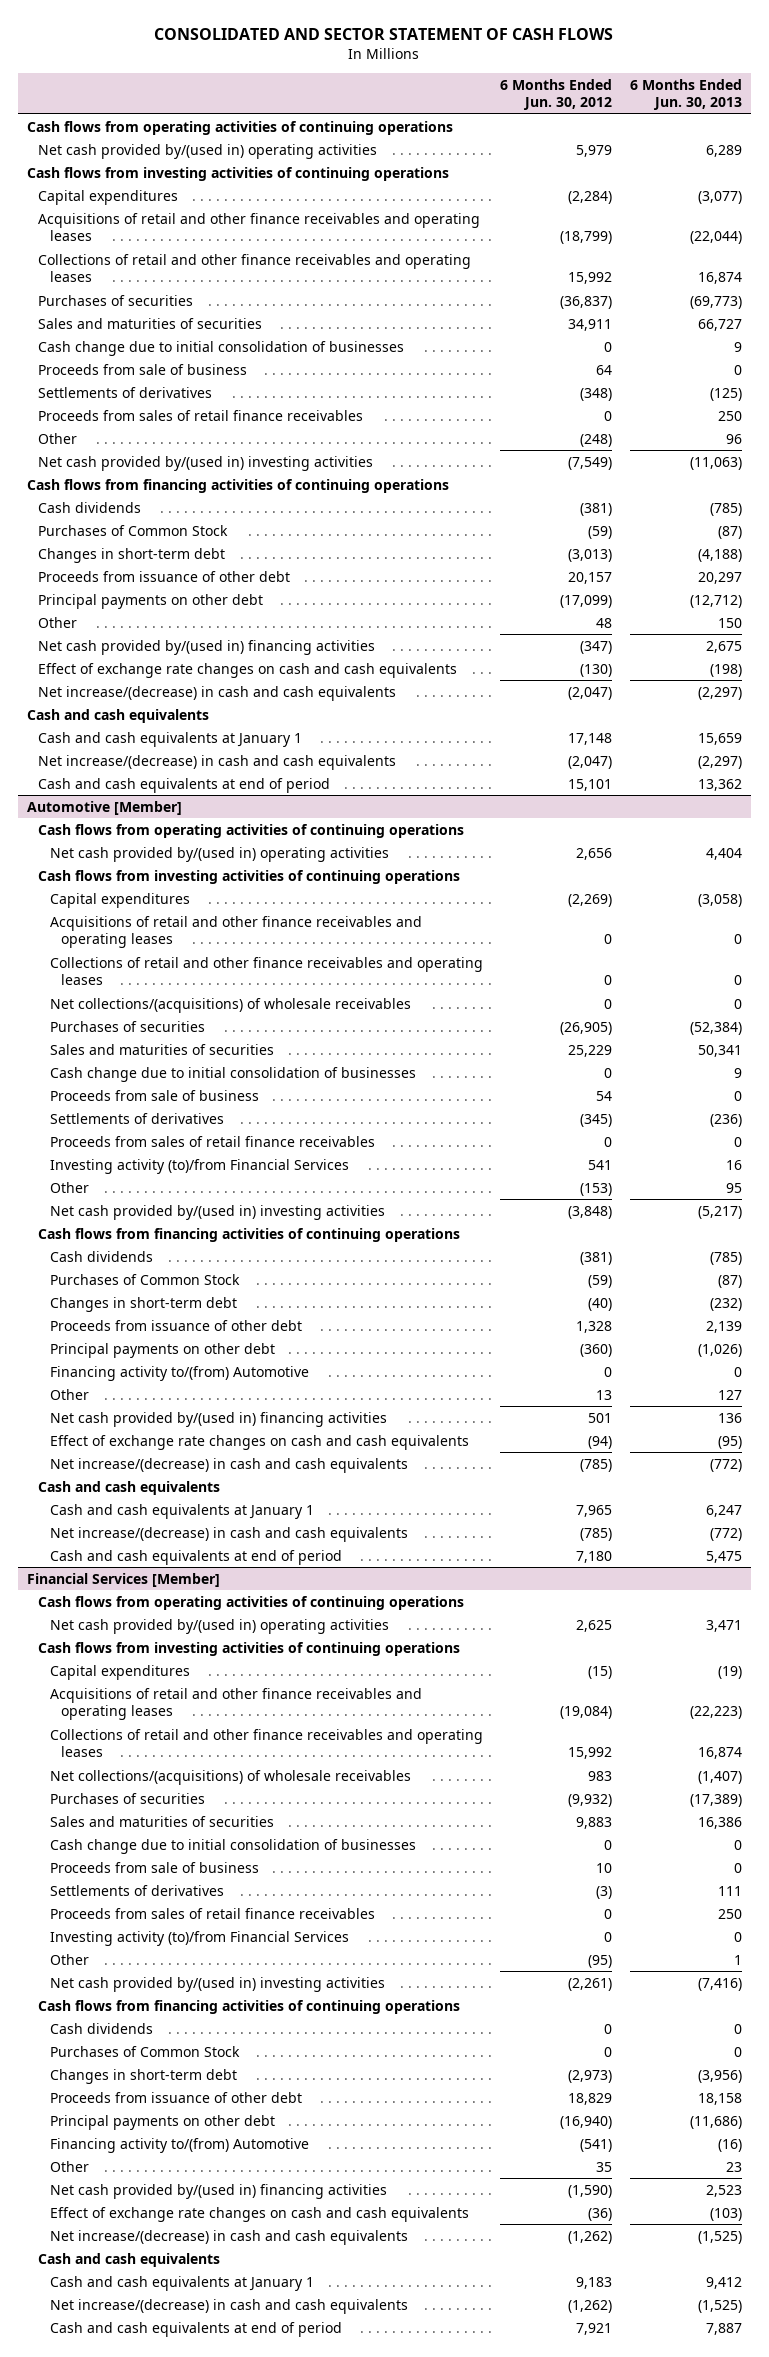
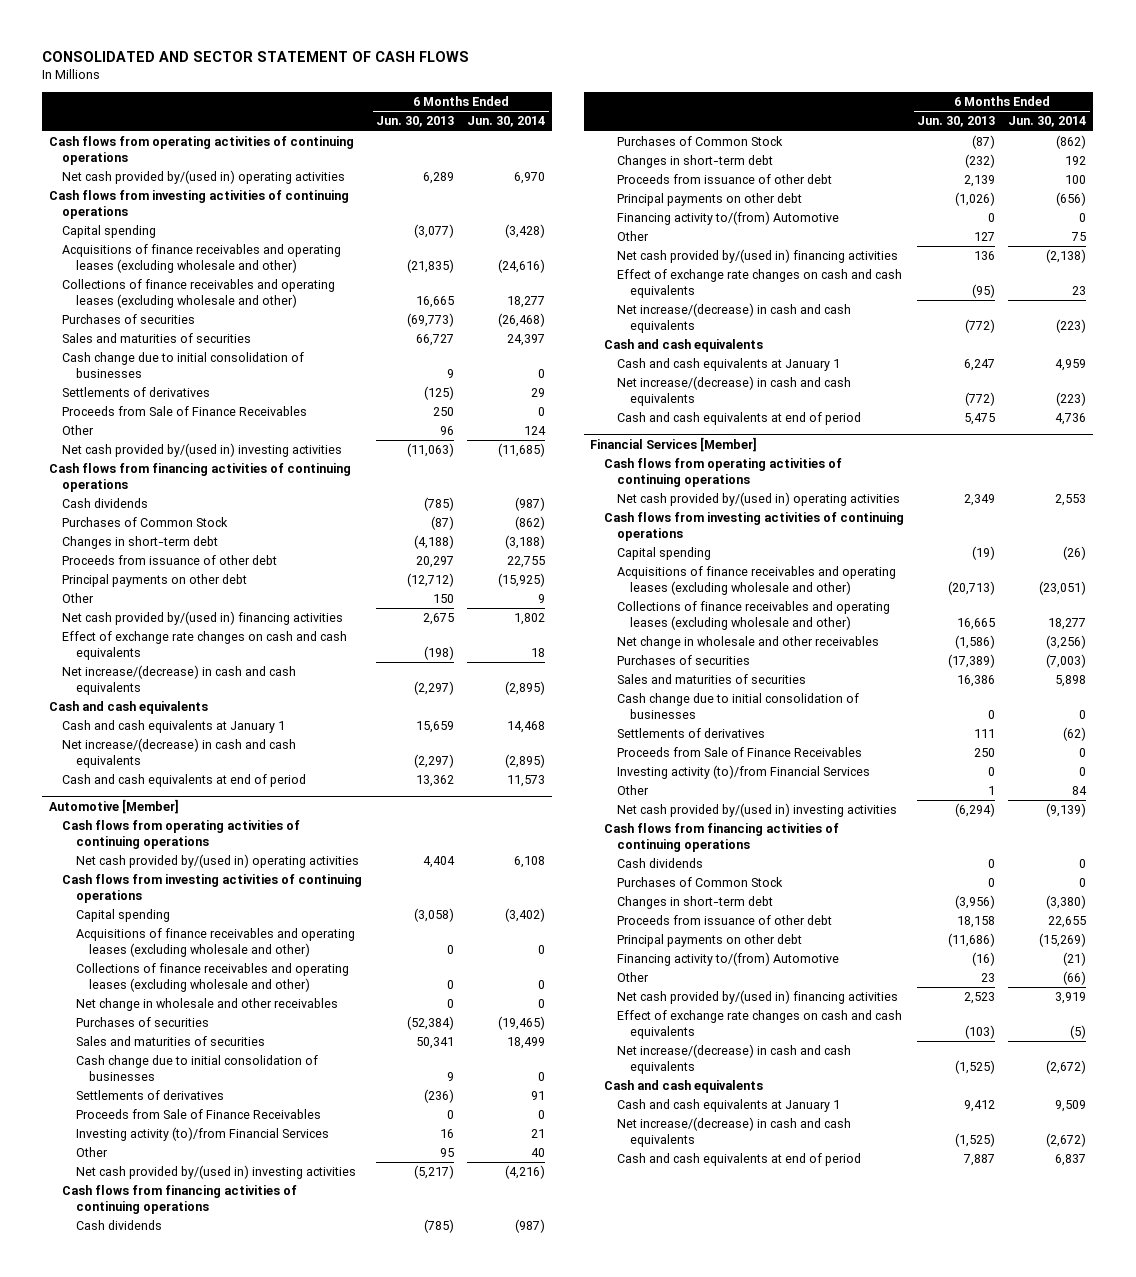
[500,78,613,111] 6 Months Ended Jun. 30, 2012 -> none
none -> [467,116,546,128] Jun. 30, 2014
[38,189,179,205] Capital expenditures -> [62,225,157,239] Capital spending
[38,212,481,242] Acquisitions of retail and other finance receivables and operating leases -> [62,244,342,273] Acquisitions of finance receivables and operating leases (excluding wholesale and other)
[689,231,742,245] (22,044) -> [406,258,454,273] (21,835)
[38,253,472,283] Collections of retail and other finance receivables and operating leases -> [62,279,336,308] Collections of finance receivables and operating leases (excluding wholesale and other)
[697,272,742,285] 16,874 -> [415,295,454,308] 16,665
[38,363,248,375] Proceeds from sale of business -> none
[38,409,364,421] Proceeds from sales of retail finance receivables -> [62,406,308,417] Proceeds from Sale of Finance Receivables
[49,892,190,908] Capital expenditures -> [75,909,170,923] Capital spending
[49,915,422,949] Acquisitions of retail and other finance receivables and operating leases -> [75,928,355,957] Acquisitions of finance receivables and operating leases (excluding wholesale and other)
[49,956,483,986] Collections of retail and other finance receivables and operating leases -> [75,963,349,992] Collections of finance receivables and operating leases (excluding wholesale and other)
[49,997,411,1013] Net collections/(acquisitions) of wholesale receivables -> [75,998,338,1012] Net change in wholesale and other receivables
[49,1089,259,1101] Proceeds from sale of business -> none
[49,1135,375,1147] Proceeds from sales of retail finance receivables -> [75,1109,321,1120] Proceeds from Sale of Finance Receivables
[705,1619,742,1632] 3,471 -> [963,494,995,507] 2,349
[49,1664,190,1680] Capital expenditures -> [616,547,711,561] Capital spending
[49,1687,422,1721] Acquisitions of retail and other finance receivables and operating leases -> [616,566,896,595] Acquisitions of finance receivables and operating leases (excluding wholesale and other)
[689,1706,742,1720] (22,223) -> [947,580,995,595] (20,713)
[49,1728,483,1758] Collections of retail and other finance receivables and operating leases -> [616,601,890,630] Collections of finance receivables and operating leases (excluding wholesale and other)
[697,1747,742,1760] 16,874 -> [956,617,995,630] 16,665
[49,1769,411,1785] Net collections/(acquisitions) of wholesale receivables -> [616,636,879,650] Net change in wholesale and other receivables
[697,1770,742,1784] (1,407) -> [954,635,995,650] (1,586)
[49,1861,259,1873] Proceeds from sale of business -> none
[49,1907,375,1919] Proceeds from sales of retail finance receivables -> [616,747,862,758] Proceeds from Sale of Finance Receivables
[697,1977,742,1991] (7,416) -> [954,803,995,818] (6,294)

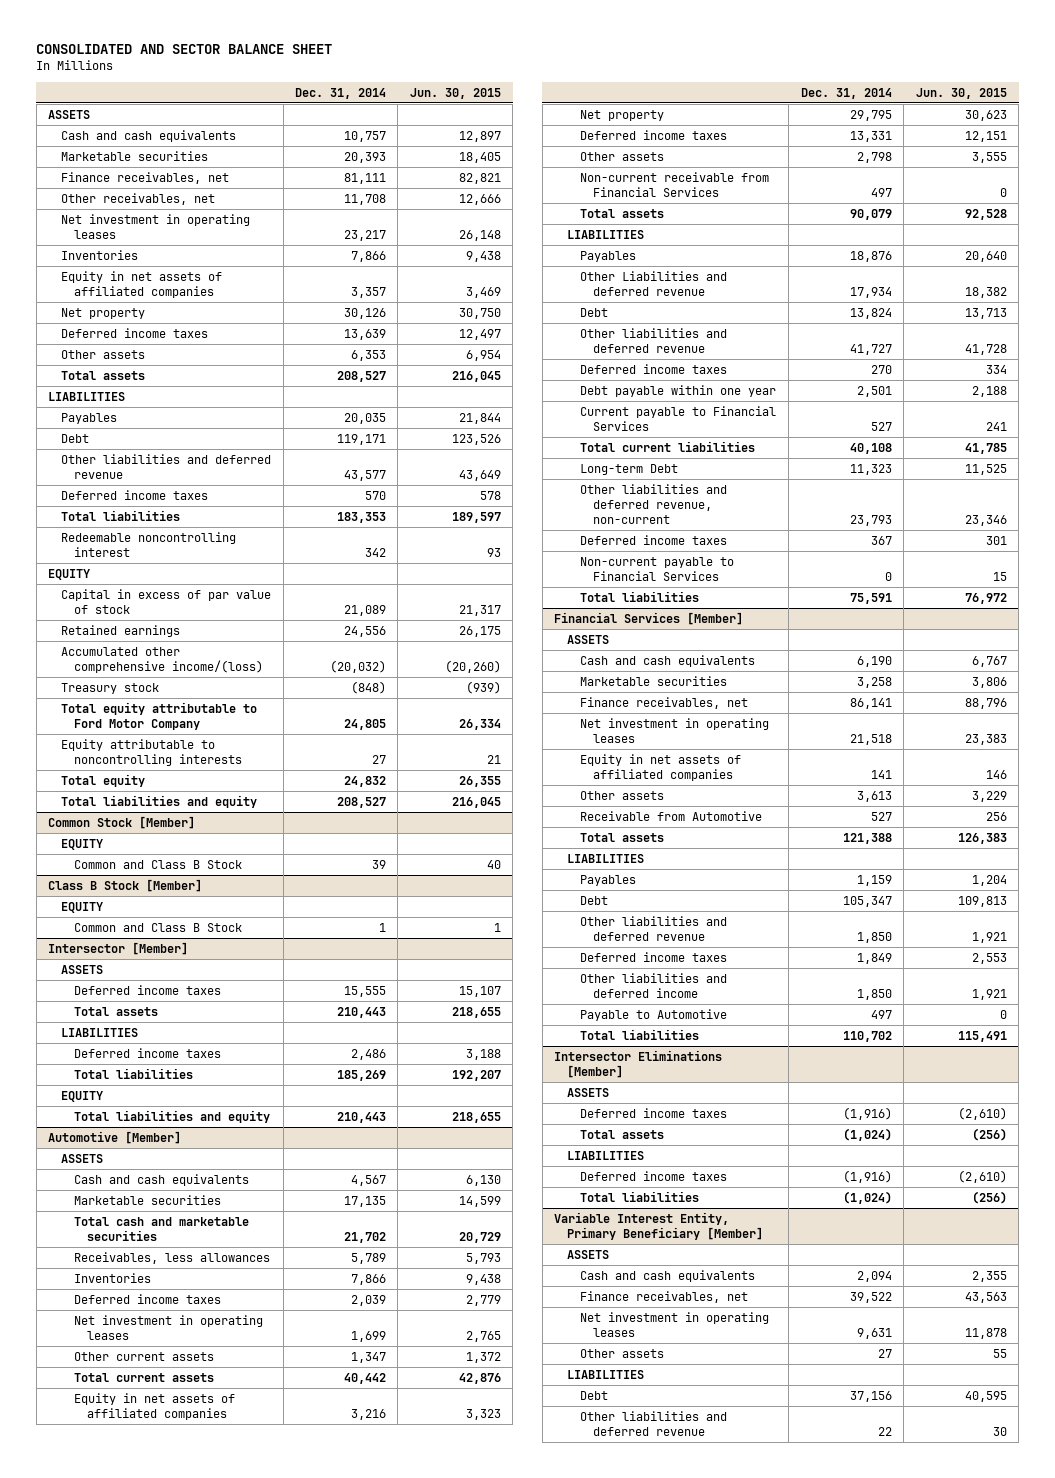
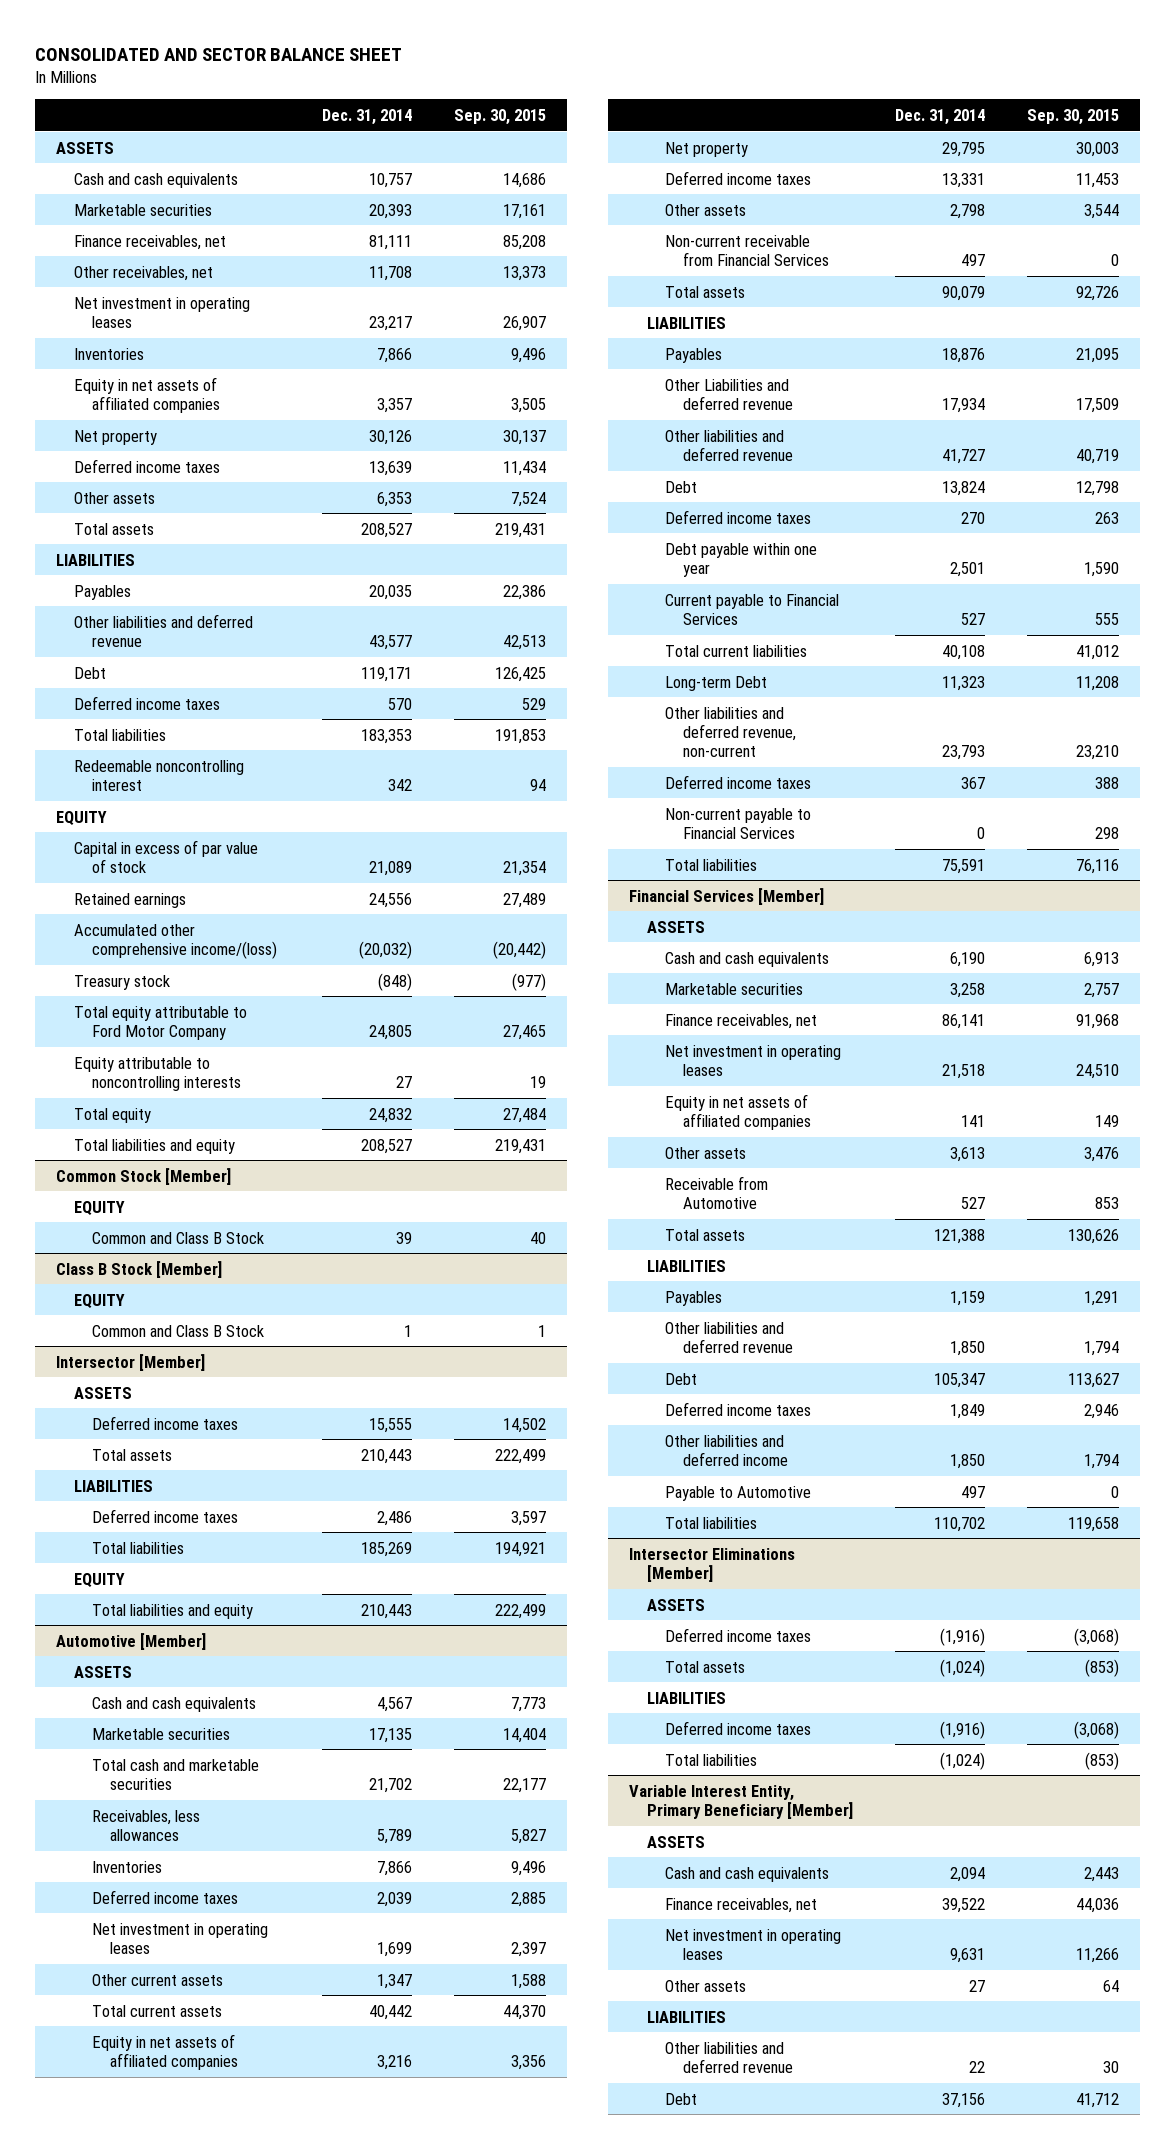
[409,87,501,99] Jun. 30, 2015 -> none
none -> [453,108,546,125] Sep. 30, 2015
[61,433,90,443] Debt -> [74,666,107,679] Debt
[580,307,609,317] Debt -> [665,480,698,493] Debt
[580,895,609,905] Debt -> [665,1372,698,1385] Debt
[580,1390,609,1400] Debt -> [665,2092,698,2105] Debt

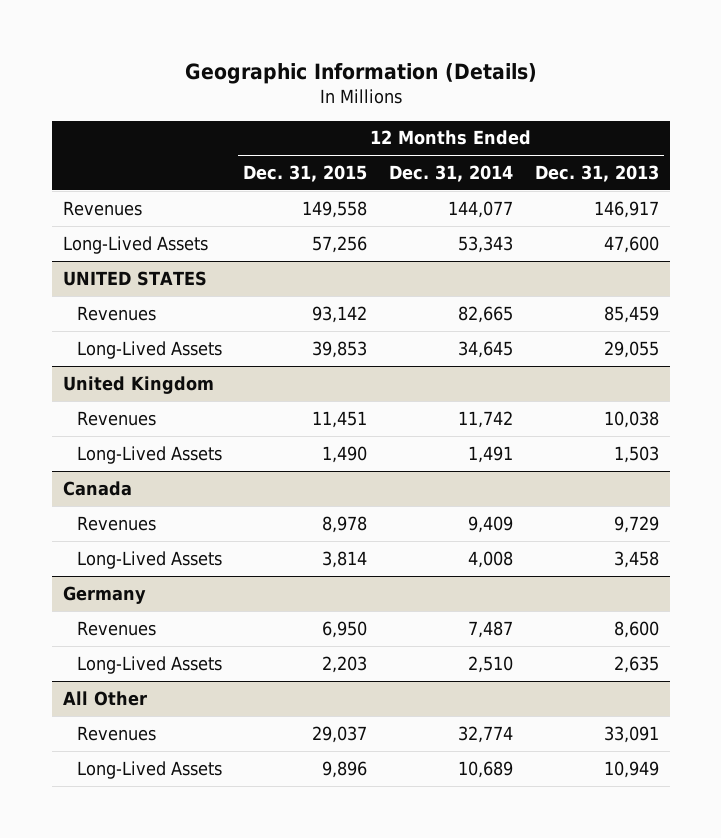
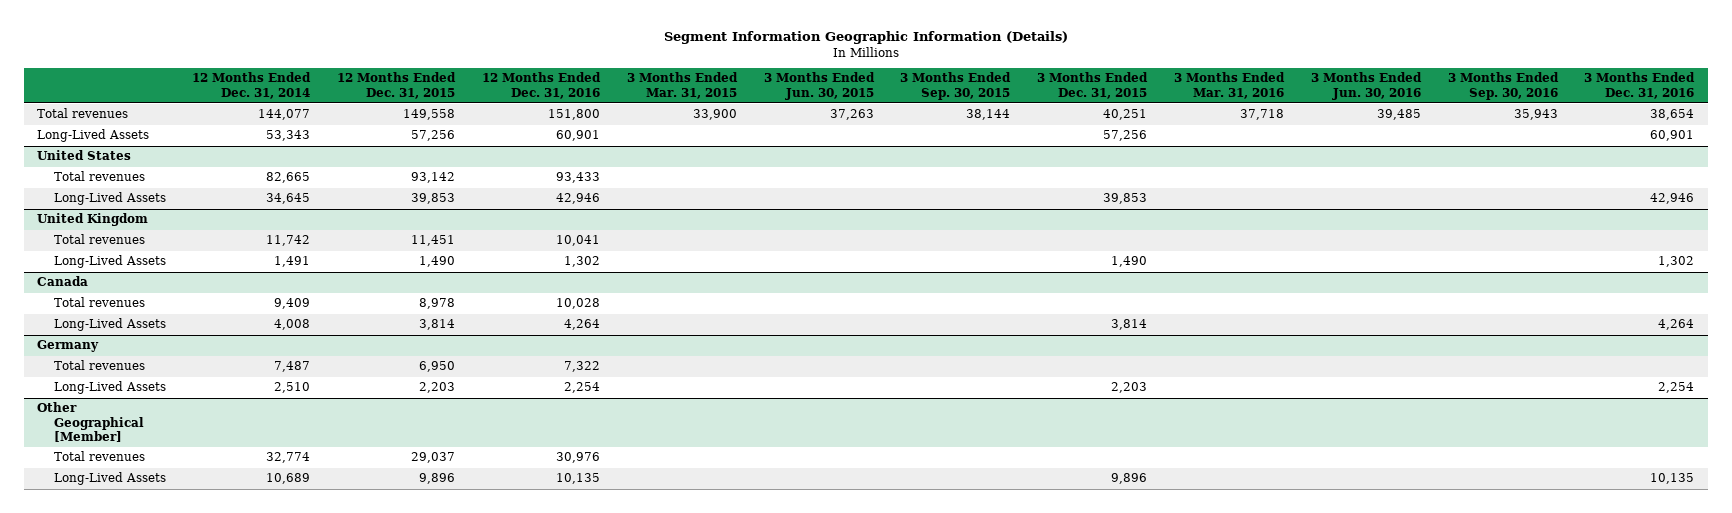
[184,63,537,85] Geographic Information (Details) -> [663,31,1068,45] Segment Information Geographic Information (Details)
[534,164,659,182] Dec. 31, 2013 -> none
none -> [481,72,601,99] 12 Months Ended Dec. 31, 2016
none -> [626,72,738,99] 3 Months Ended Mar. 31, 2015
none -> [763,72,875,100] 3 Months Ended Jun. 30, 2015
none -> [900,72,1012,100] 3 Months Ended Sep. 30, 2015
none -> [1037,72,1149,99] 3 Months Ended Dec. 31, 2015
none -> [1173,72,1285,99] 3 Months Ended Mar. 31, 2016
none -> [1310,72,1422,100] 3 Months Ended Jun. 30, 2016
none -> [1447,72,1559,100] 3 Months Ended Sep. 30, 2016
none -> [1584,72,1696,99] 3 Months Ended Dec. 31, 2016
[62,200,142,216] Revenues -> [37,108,129,119] Total revenues
[62,270,207,286] UNITED STATES -> [37,150,132,161] United States
[76,305,156,321] Revenues -> [53,171,145,182] Total revenues
[76,410,156,426] Revenues -> [53,234,145,245] Total revenues
[76,515,156,531] Revenues -> [53,297,145,308] Total revenues
[76,620,156,636] Revenues -> [53,360,145,371] Total revenues
[62,690,147,706] All Other -> none
none -> [37,402,144,442] Other Geographical [Member]
[76,725,156,741] Revenues -> [53,451,145,462] Total revenues

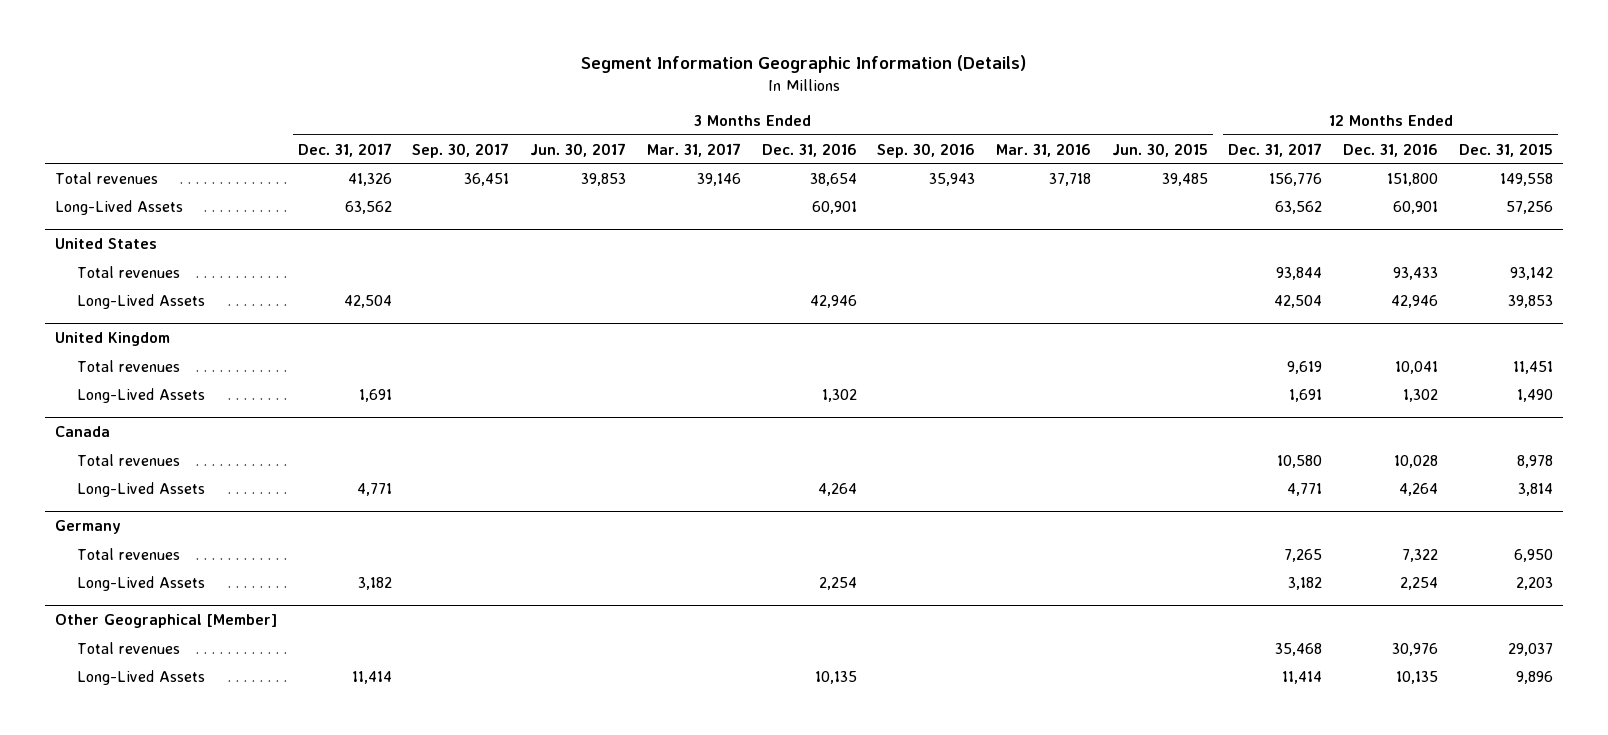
[192,72,312,99] 12 Months Ended Dec. 31, 2014 -> none
[626,72,738,99] 3 Months Ended Mar. 31, 2015 -> none
[900,72,1012,100] 3 Months Ended Sep. 30, 2015 -> none
[1037,72,1149,99] 3 Months Ended Dec. 31, 2015 -> none
[1310,72,1422,100] 3 Months Ended Jun. 30, 2016 -> none
none -> [297,142,392,157] Dec. 31, 2017
none -> [412,142,510,158] Sep. 30, 2017
none -> [530,142,627,157] Jun. 30, 2017
none -> [646,142,741,157] Mar. 31, 2017
none -> [1228,142,1323,157] Dec. 31, 2017
[829,109,874,121] 37,263 -> [1161,172,1208,186] 39,485

